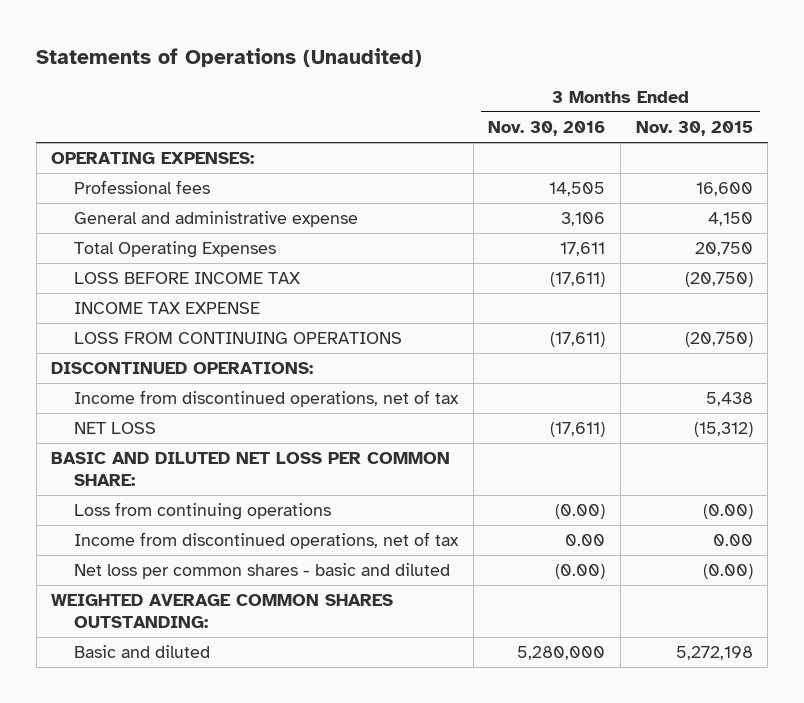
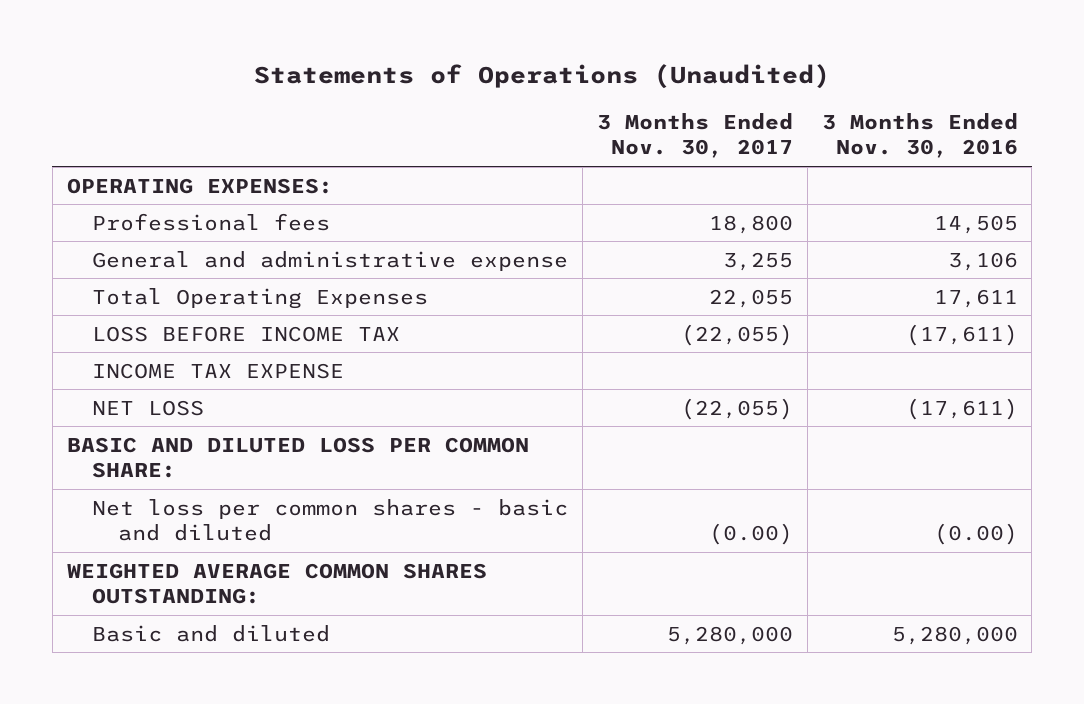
[635,121,753,137] Nov. 30, 2015 -> none
none -> [597,112,794,159] 3 Months Ended Nov. 30, 2017
[74,332,403,345] LOSS FROM CONTINUING OPERATIONS -> none
[51,362,314,375] DISCONTINUED OPERATIONS: -> none
[74,390,460,408] Income from discontinued operations, net of tax -> none
[74,502,332,521] Loss from continuing operations -> none
[74,532,460,550] Income from discontinued operations, net of tax -> none
[51,452,451,487] BASIC AND DILUTED NET LOSS PER COMMON SHARE: -> [66,436,529,479] BASIC AND DILUTED LOSS PER COMMON SHARE:

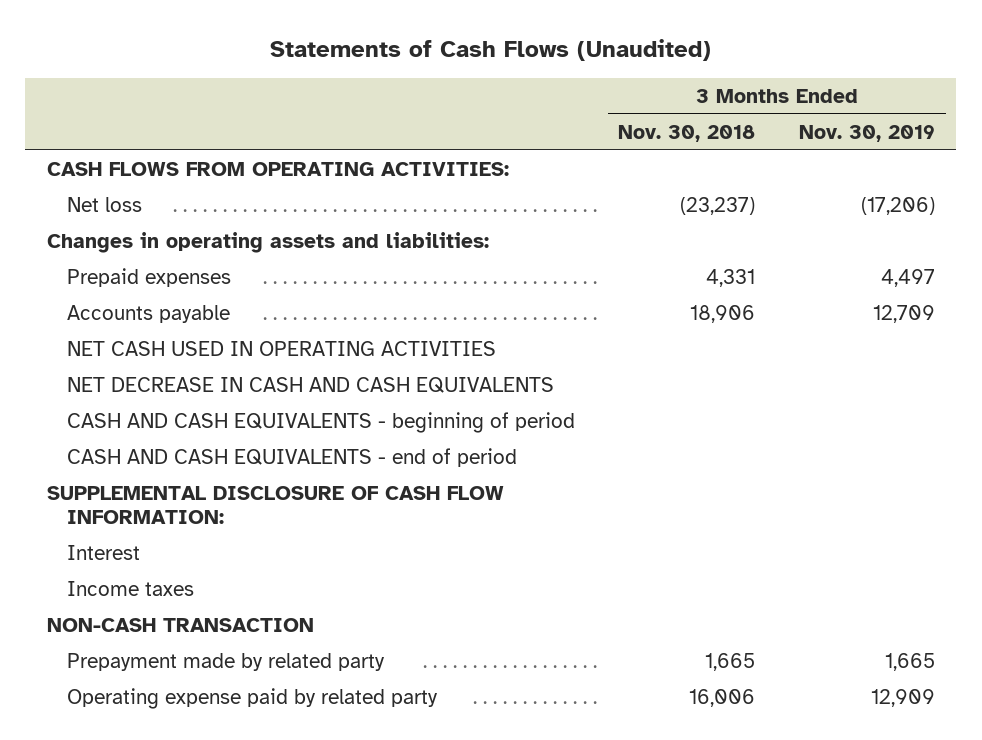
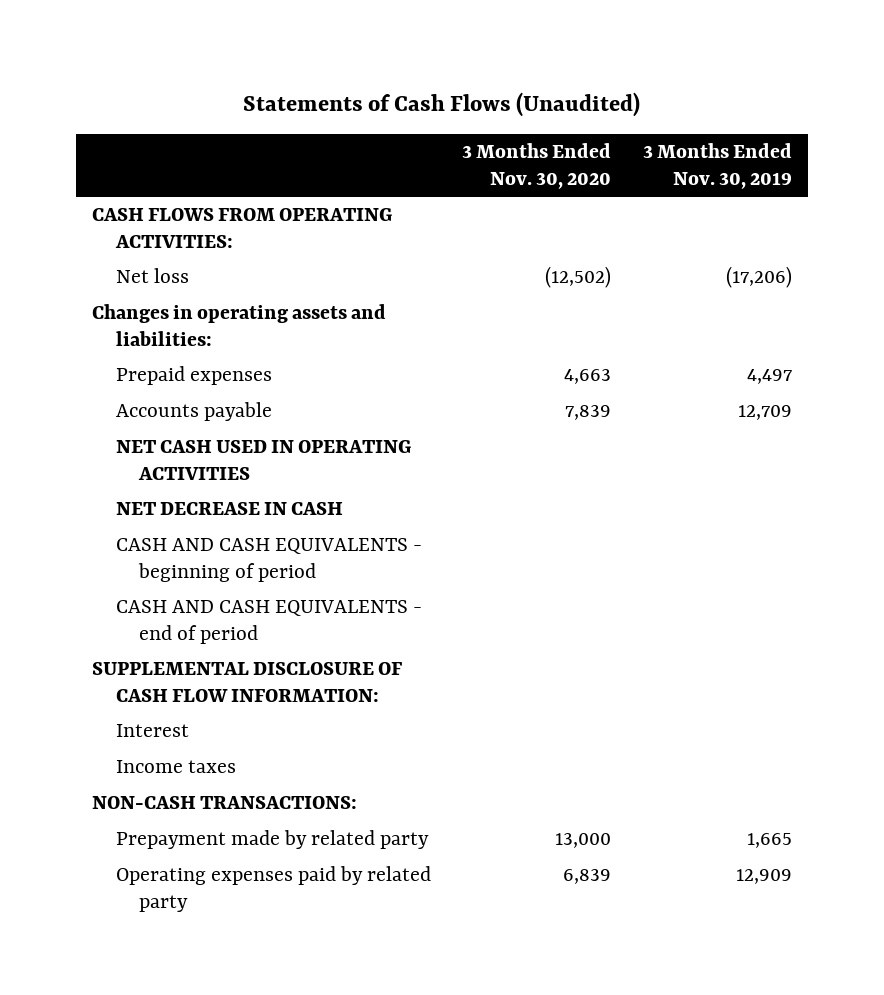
[618,124,756,142] Nov. 30, 2018 -> none
none -> [462,143,612,189] 3 Months Ended Nov. 30, 2020
[67,376,555,393] NET DECREASE IN CASH AND CASH EQUIVALENTS -> [115,502,343,516] NET DECREASE IN CASH
[46,617,314,632] NON-CASH TRANSACTION -> [92,796,358,810] NON-CASH TRANSACTIONS:
[67,687,439,709] Operating expense paid by related party -> [115,866,431,912] Operating expenses paid by related party

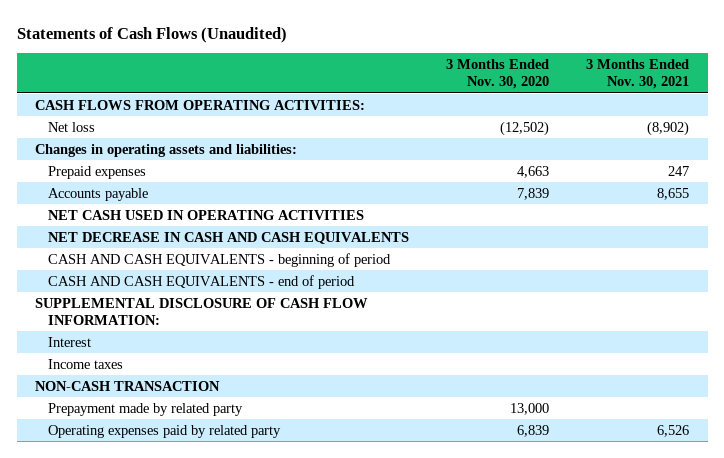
[643,143,793,189] 3 Months Ended Nov. 30, 2019 -> none
none -> [586,59,690,90] 3 Months Ended Nov. 30, 2021
[115,502,343,516] NET DECREASE IN CASH -> [48,231,410,244] NET DECREASE IN CASH AND CASH EQUIVALENTS
[92,796,358,810] NON-CASH TRANSACTIONS: -> [35,380,221,391] NON-CASH TRANSACTION

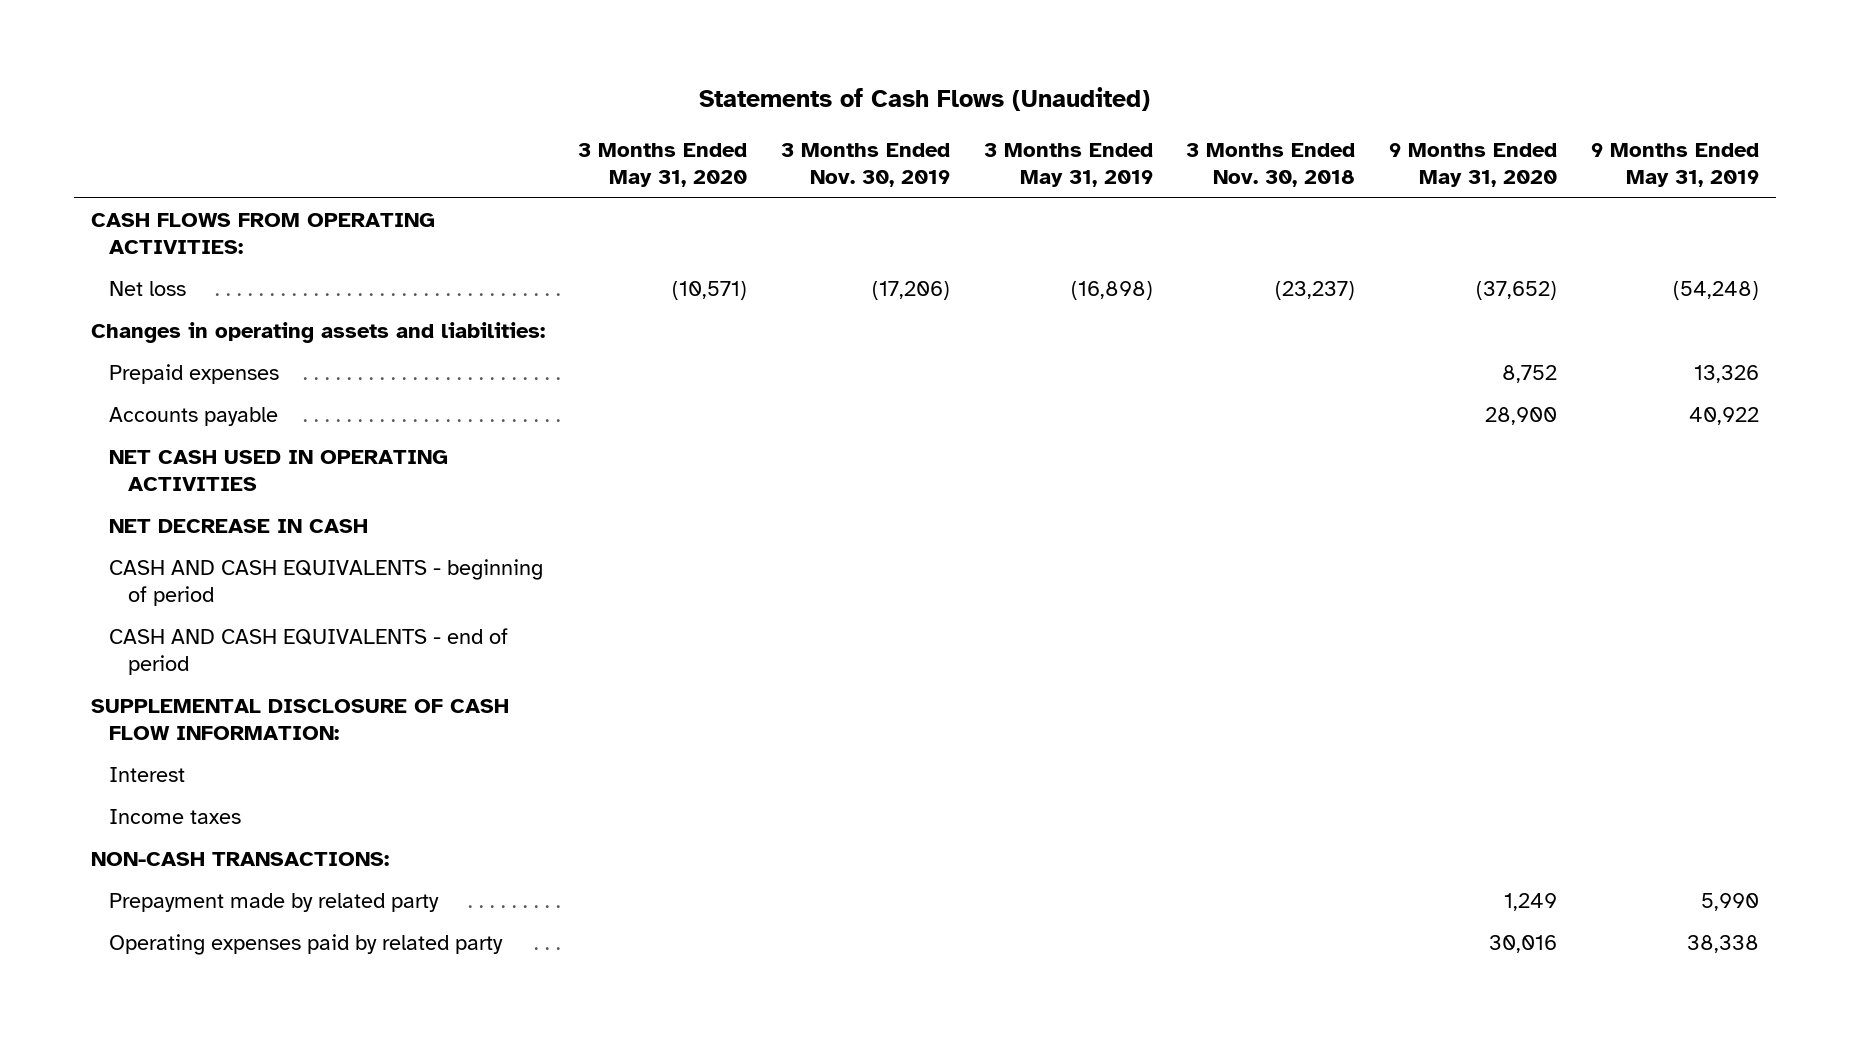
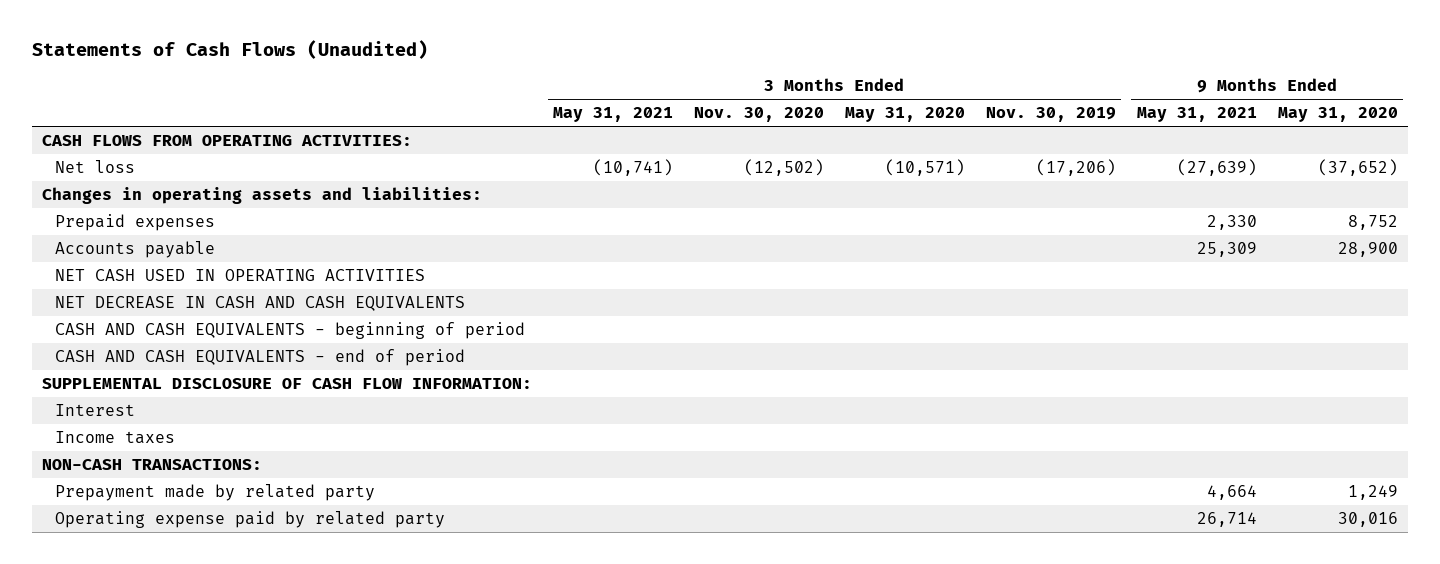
[983,143,1153,187] 3 Months Ended May 31, 2019 -> none
[1186,143,1356,187] 3 Months Ended Nov. 30, 2018 -> none
[1590,143,1759,187] 9 Months Ended May 31, 2019 -> none
none -> [553,107,674,123] May 31, 2021
none -> [693,107,824,123] Nov. 30, 2020
none -> [1136,107,1257,123] May 31, 2021
[109,519,369,534] NET DECREASE IN CASH -> [55,296,466,312] NET DECREASE IN CASH AND CASH EQUIVALENTS
[109,934,504,956] Operating expenses paid by related party -> [55,511,446,529] Operating expense paid by related party

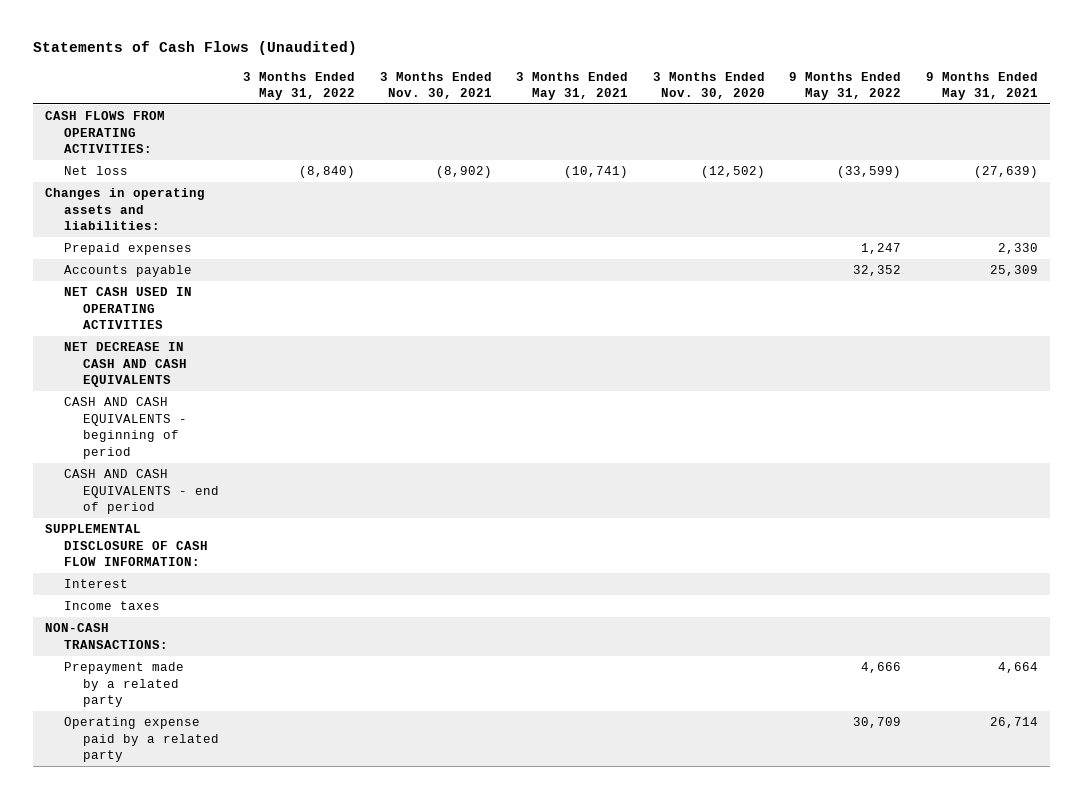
[844,107,965,123] May 31, 2020 -> none
[985,107,1116,123] Nov. 30, 2019 -> none
[1277,107,1398,123] May 31, 2020 -> none
none -> [243,71,356,100] 3 Months Ended May 31, 2022
none -> [379,71,492,99] 3 Months Ended Nov. 30, 2021
none -> [789,71,902,100] 9 Months Ended May 31, 2022
[55,484,376,502] Prepayment made by related party -> [63,662,184,708] Prepayment made by a related party
[55,511,446,529] Operating expense paid by related party -> [63,717,219,763] Operating expense paid by a related party

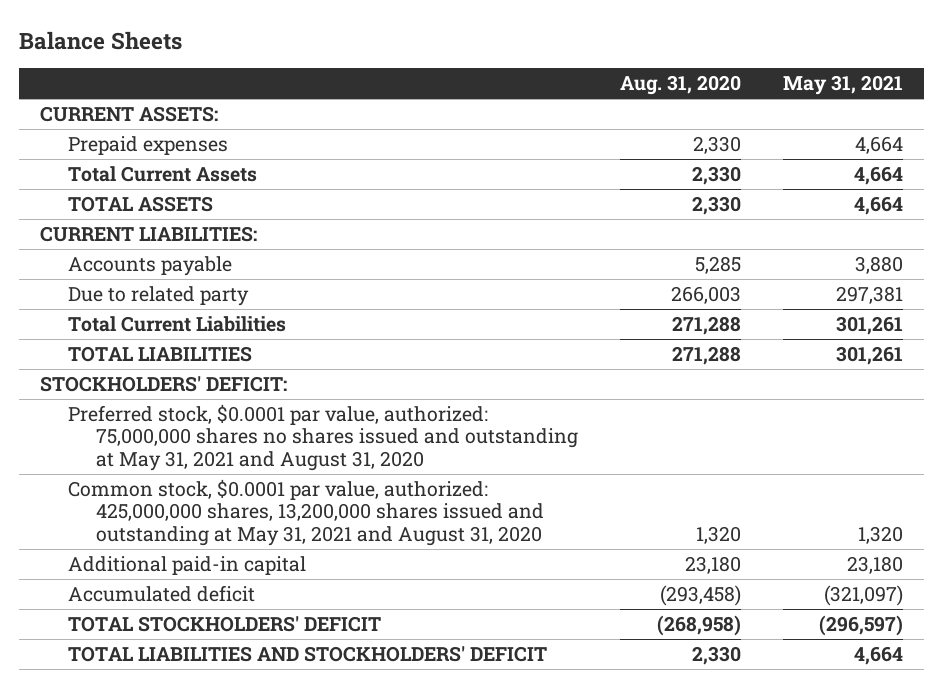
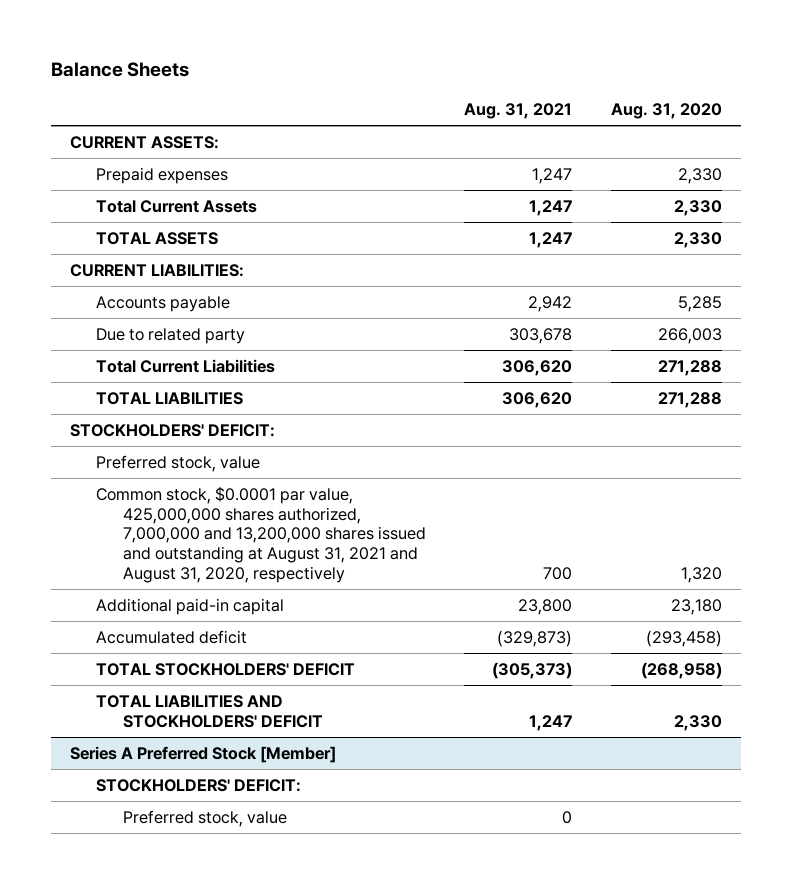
[783,75,904,96] May 31, 2021 -> none
none -> [464,103,573,120] Aug. 31, 2021
[68,403,579,472] Preferred stock, $0.0001 par value, authorized: 75,000,000 shares no shares issued and outstanding at May 31, 2021 and August 31, 2020 -> [96,455,261,473] Preferred stock, value
[68,478,545,547] Common stock, $0.0001 par value, authorized: 425,000,000 shares, 13,200,000 shares issued and outstanding at May 31, 2021 and August 31, 2020 -> [96,486,426,583] Common stock, $0.0001 par value, 425,000,000 shares authorized, 7,000,000 and 13,200,000 shares issued and outstanding at August 31, 2021 and August 31, 2020, respectively
none -> [69,746,336,764] Series A Preferred Stock [Member]
none -> [96,779,302,793] STOCKHOLDERS' DEFICIT:
none -> [122,810,287,828] Preferred stock, value

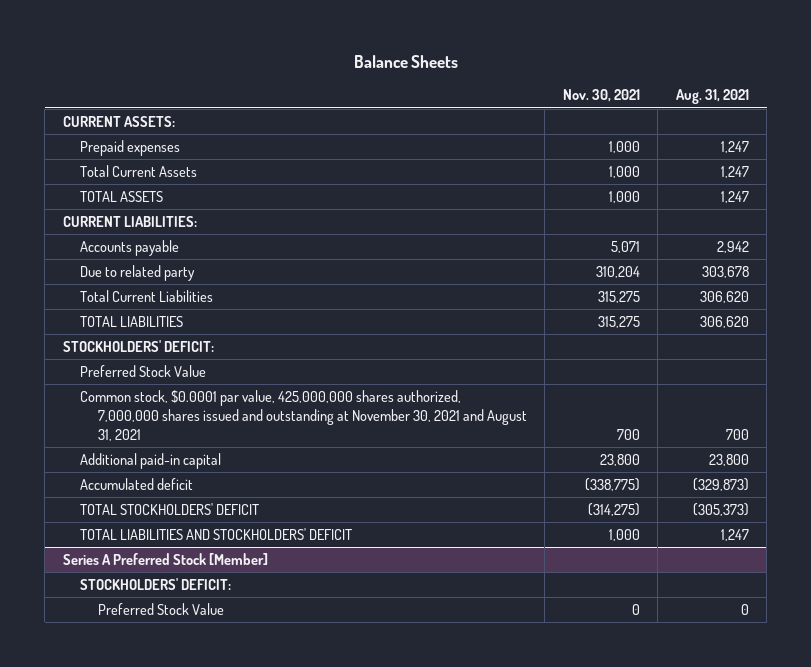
[610,103,722,120] Aug. 31, 2020 -> none
none -> [562,89,640,103] Nov. 30, 2021
[96,455,261,473] Preferred stock, value -> [80,365,207,378] Preferred Stock Value
[96,486,426,583] Common stock, $0.0001 par value, 425,000,000 shares authorized, 7,000,000 and 13,200,000 shares issued and outstanding at August 31, 2021 and August 31, 2020, respectively -> [80,390,527,441] Common stock, $0.0001 par value, 425,000,000 shares authorized, 7,000,000 shares issued and outstanding at November 30, 2021 and August 31, 2021
[122,810,287,828] Preferred stock, value -> [97,603,224,616] Preferred Stock Value

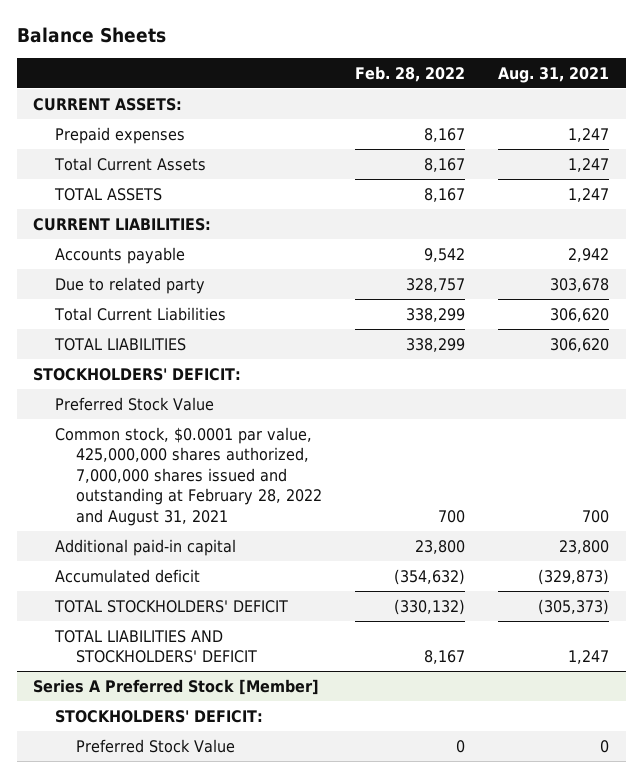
[562,89,640,103] Nov. 30, 2021 -> none
none -> [355,65,466,82] Feb. 28, 2022
[80,390,527,441] Common stock, $0.0001 par value, 425,000,000 shares authorized, 7,000,000 shares issued and outstanding at November 30, 2021 and August 31, 2021 -> [54,426,323,526] Common stock, $0.0001 par value, 425,000,000 shares authorized, 7,000,000 shares issued and outstanding at February 28, 2022 and August 31, 2021

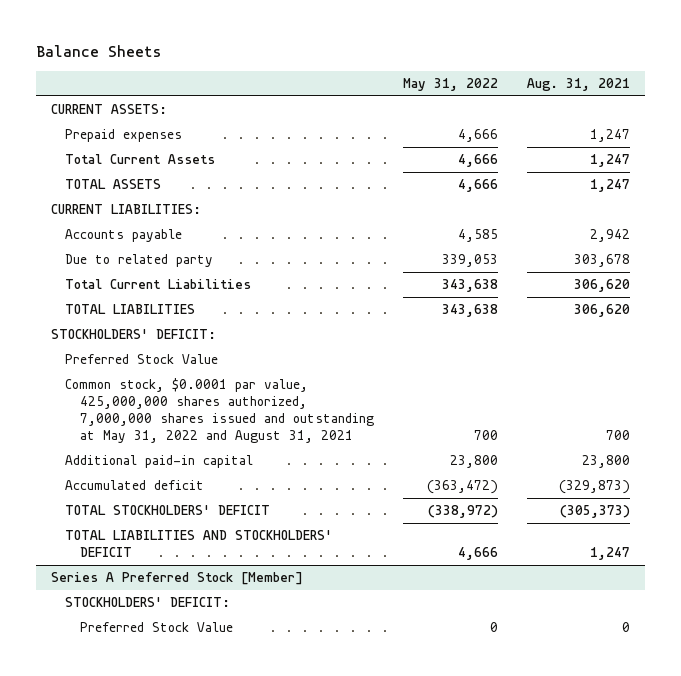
[355,65,466,82] Feb. 28, 2022 -> none
none -> [403,78,499,92] May 31, 2022
[54,426,323,526] Common stock, $0.0001 par value, 425,000,000 shares authorized, 7,000,000 shares issued and outstanding at February 28, 2022 and August 31, 2021 -> [65,378,374,443] Common stock, $0.0001 par value, 425,000,000 shares authorized, 7,000,000 shares issued and outstanding at May 31, 2022 and August 31, 2021

